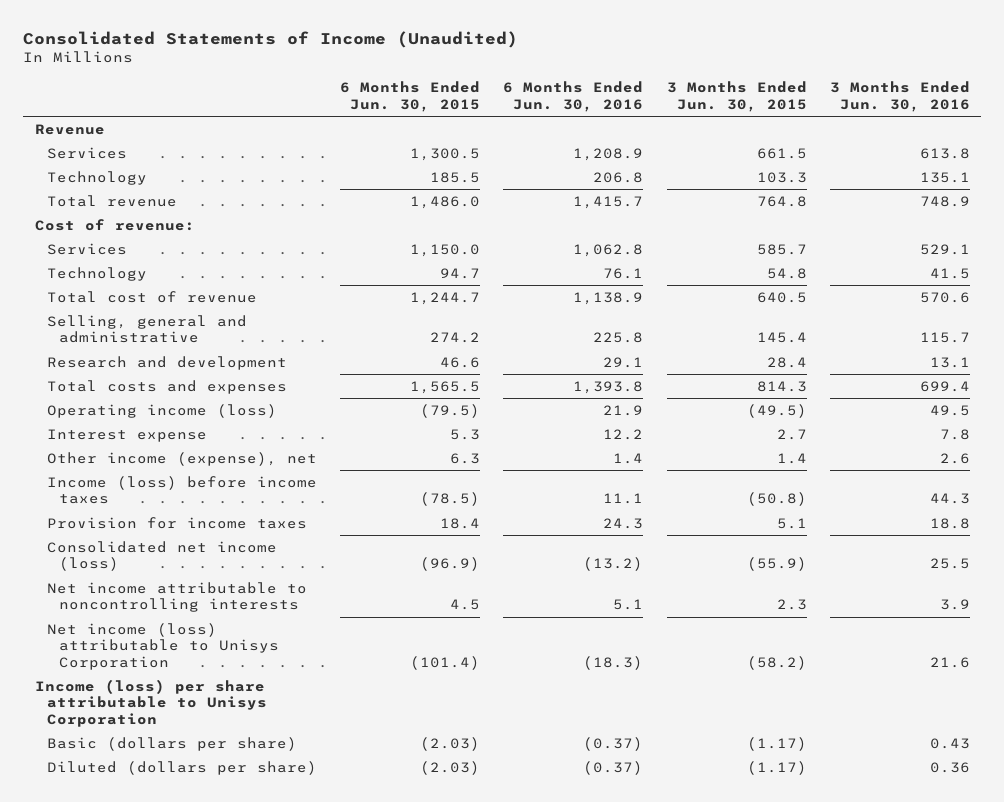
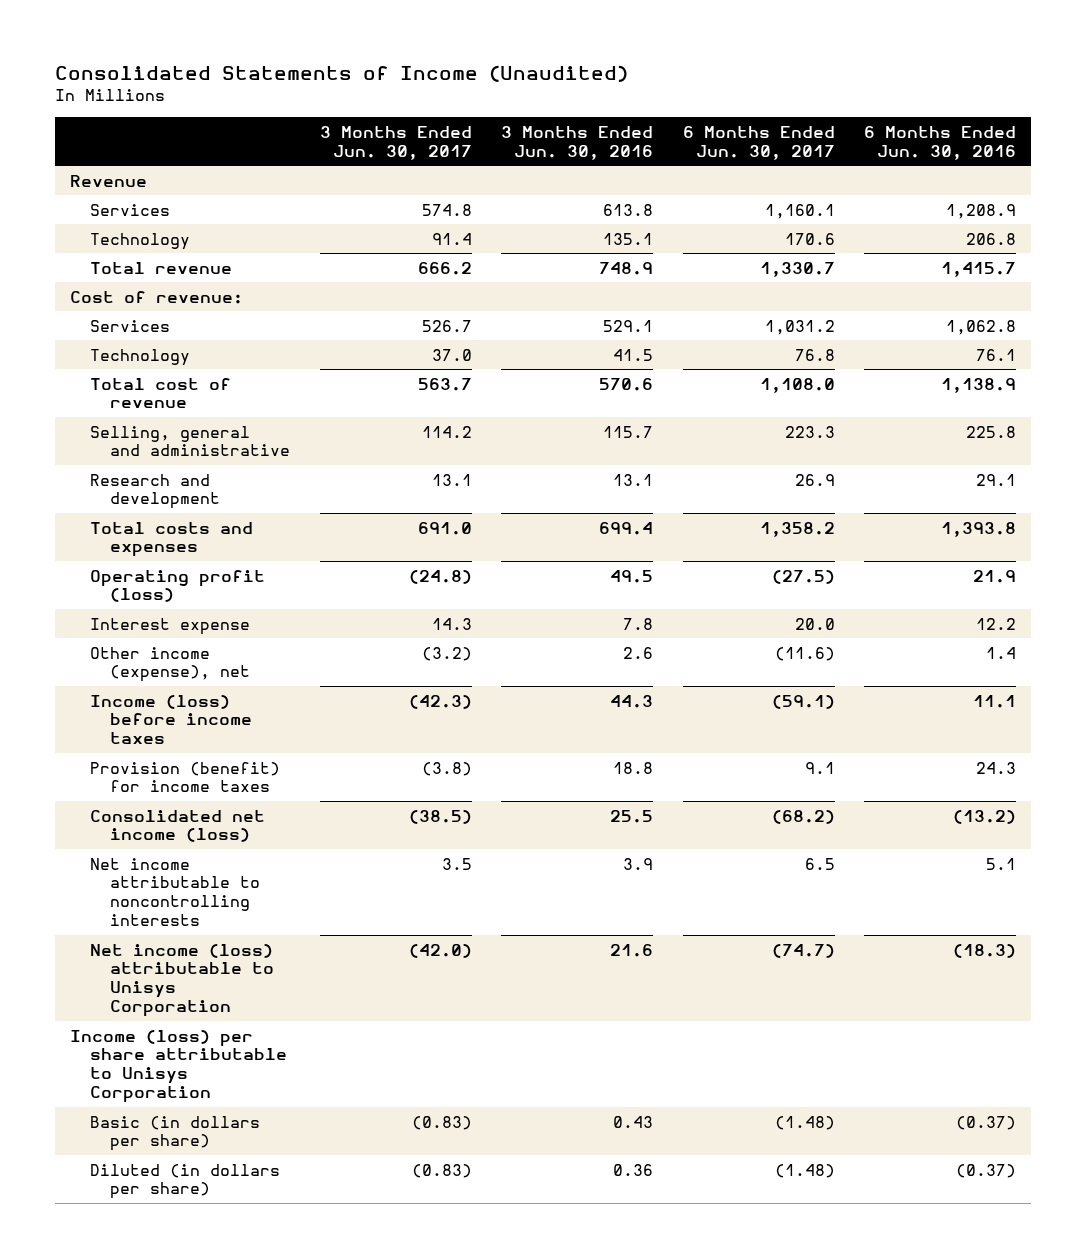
[340,81,481,112] 6 Months Ended Jun. 30, 2015 -> none
[666,81,807,112] 3 Months Ended Jun. 30, 2015 -> none
none -> [319,125,472,160] 3 Months Ended Jun. 30, 2017
none -> [682,125,835,160] 6 Months Ended Jun. 30, 2017
[46,403,277,418] Operating income (loss) -> [89,569,265,603] Operating profit (loss)
[46,516,307,529] Provision for income taxes -> [89,761,280,793] Provision (benefit) for income taxes
[46,736,297,751] Basic (dollars per share) -> [89,1115,260,1152] Basic (in dollars per share)
[46,760,317,775] Diluted (dollars per share) -> [89,1163,280,1200] Diluted (in dollars per share)

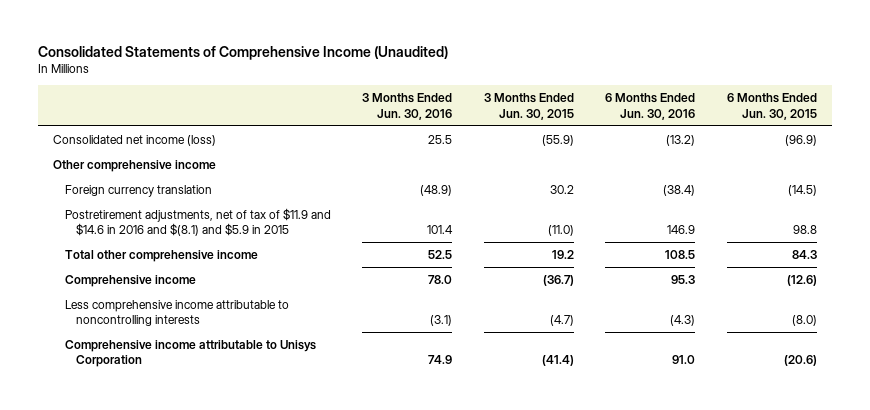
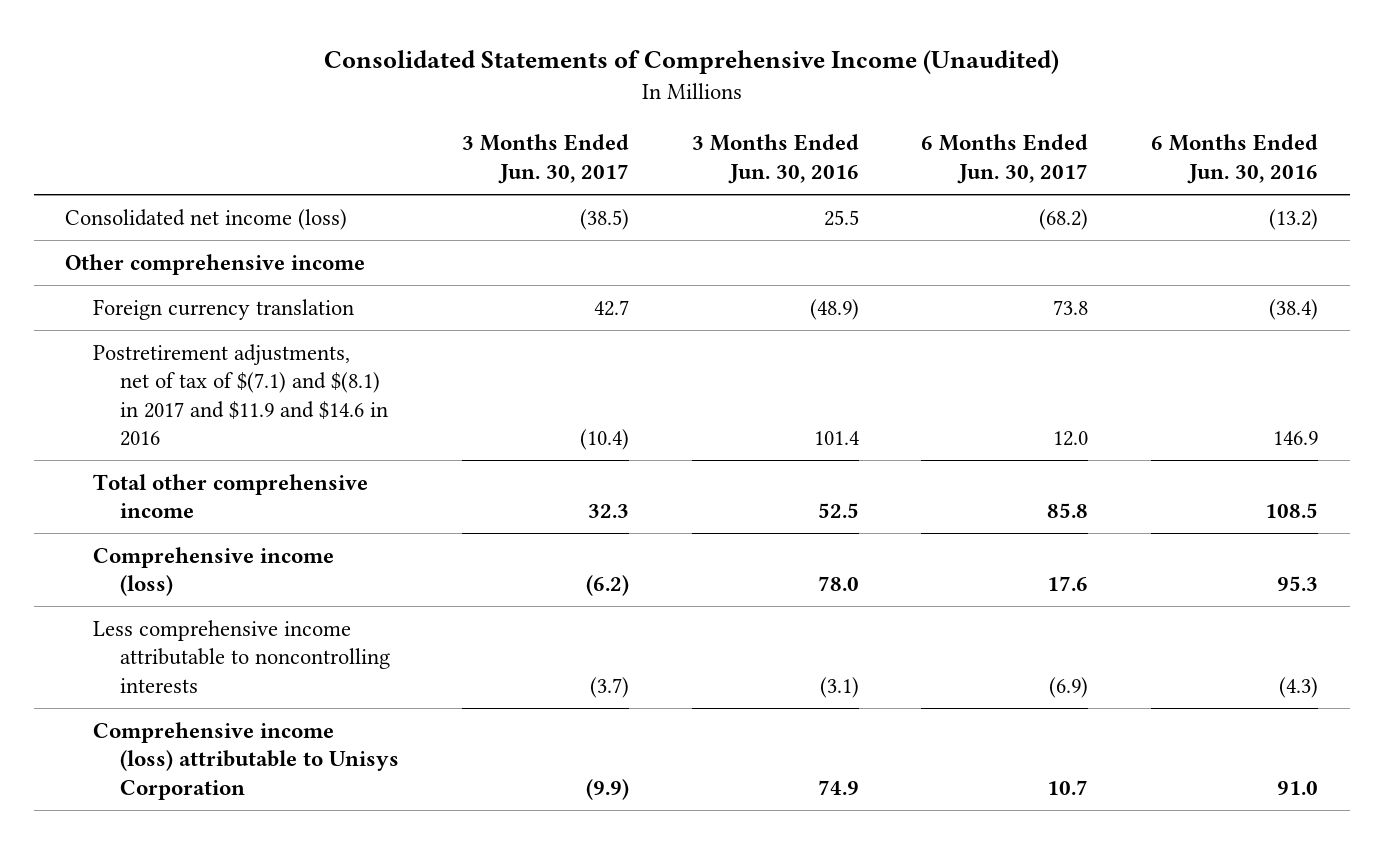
[483,93,574,120] 3 Months Ended Jun. 30, 2015 -> none
[726,93,817,120] 6 Months Ended Jun. 30, 2015 -> none
none -> [461,134,629,184] 3 Months Ended Jun. 30, 2017
none -> [921,134,1089,184] 6 Months Ended Jun. 30, 2017
[64,207,331,237] Postretirement adjustments, net of tax of $11.9 and $14.6 in 2016 and $(8.1) and $5.9 in 2015 -> [92,343,389,447] Postretirement adjustments, net of tax of $(7.1) and $(8.1) in 2017 and $11.9 and $14.6 in 2016
[64,274,196,287] Comprehensive income -> [92,546,334,597] Comprehensive income (loss)
[64,339,316,368] Comprehensive income attributable to Unisys Corporation -> [92,721,400,800] Comprehensive income (loss) attributable to Unisys Corporation

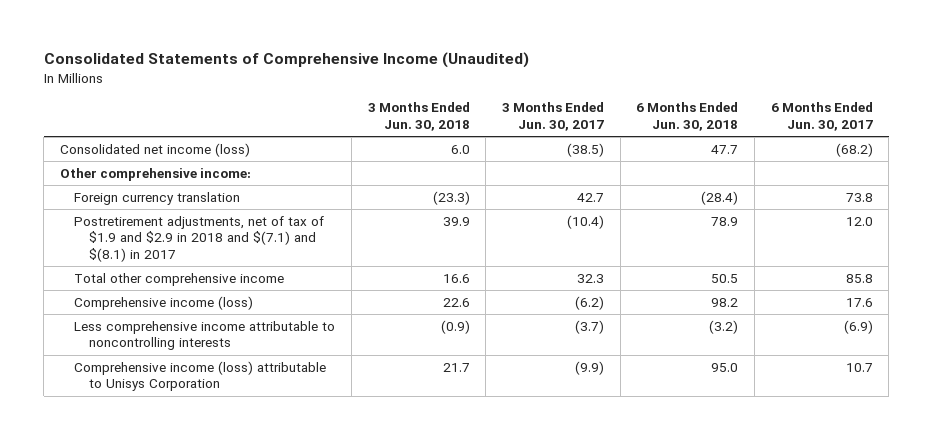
[691,134,859,184] 3 Months Ended Jun. 30, 2016 -> none
[1151,134,1319,184] 6 Months Ended Jun. 30, 2016 -> none
none -> [367,102,470,132] 3 Months Ended Jun. 30, 2018
none -> [636,102,739,132] 6 Months Ended Jun. 30, 2018
[65,253,366,275] Other comprehensive income -> [59,167,251,181] Other comprehensive income:
[92,343,389,447] Postretirement adjustments, net of tax of $(7.1) and $(8.1) in 2017 and $11.9 and $14.6 in 2016 -> [74,215,325,263] Postretirement adjustments, net of tax of $1.9 and $2.9 in 2018 and $(7.1) and $(8.1) in 2017

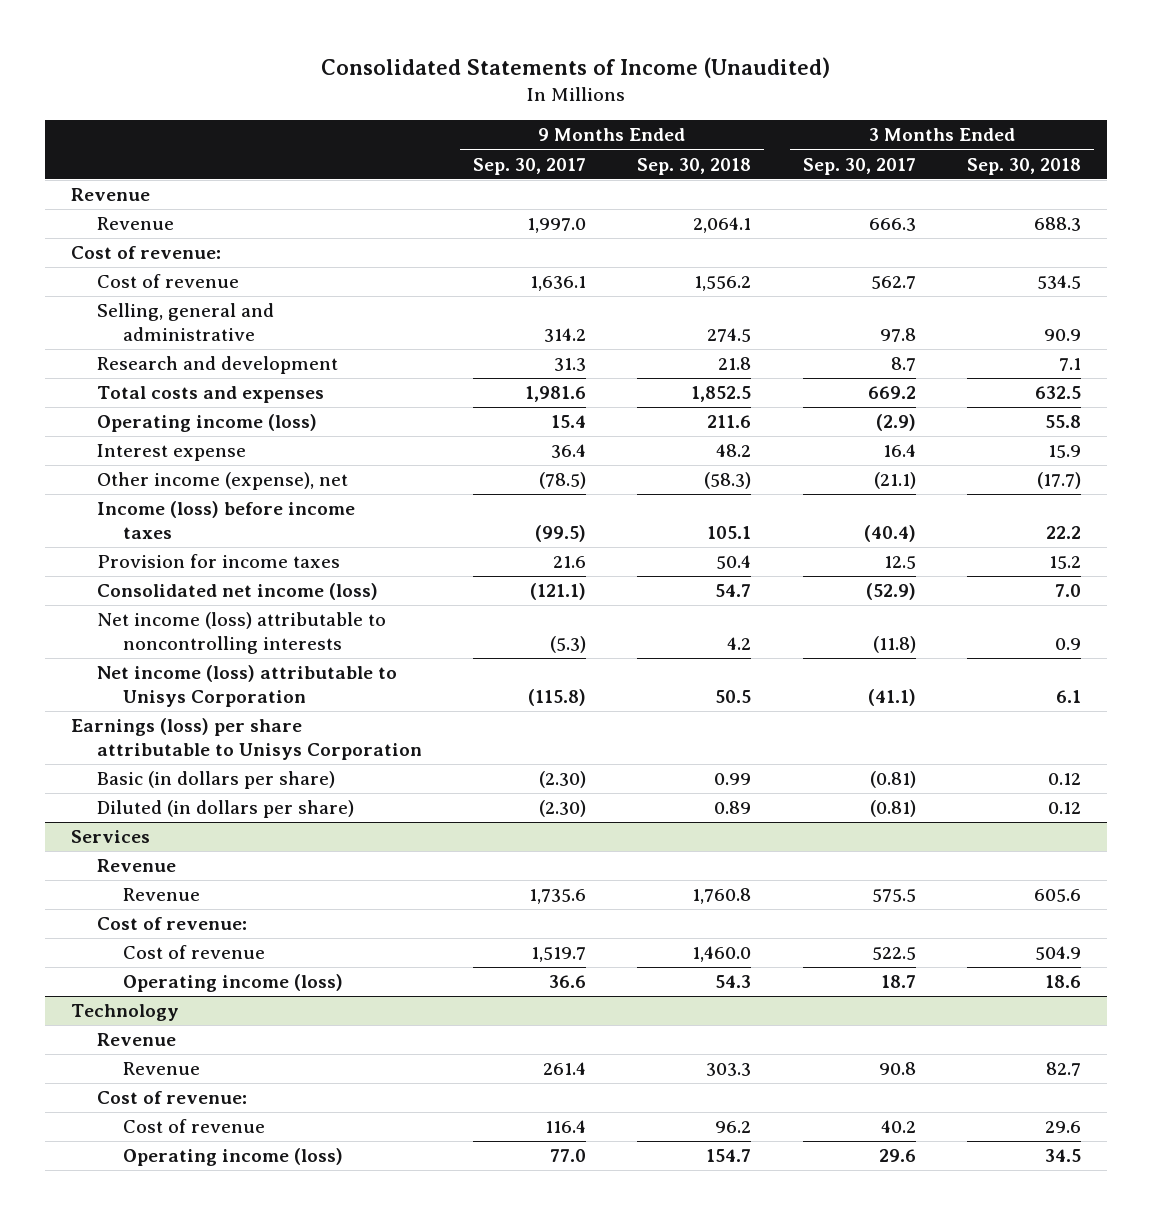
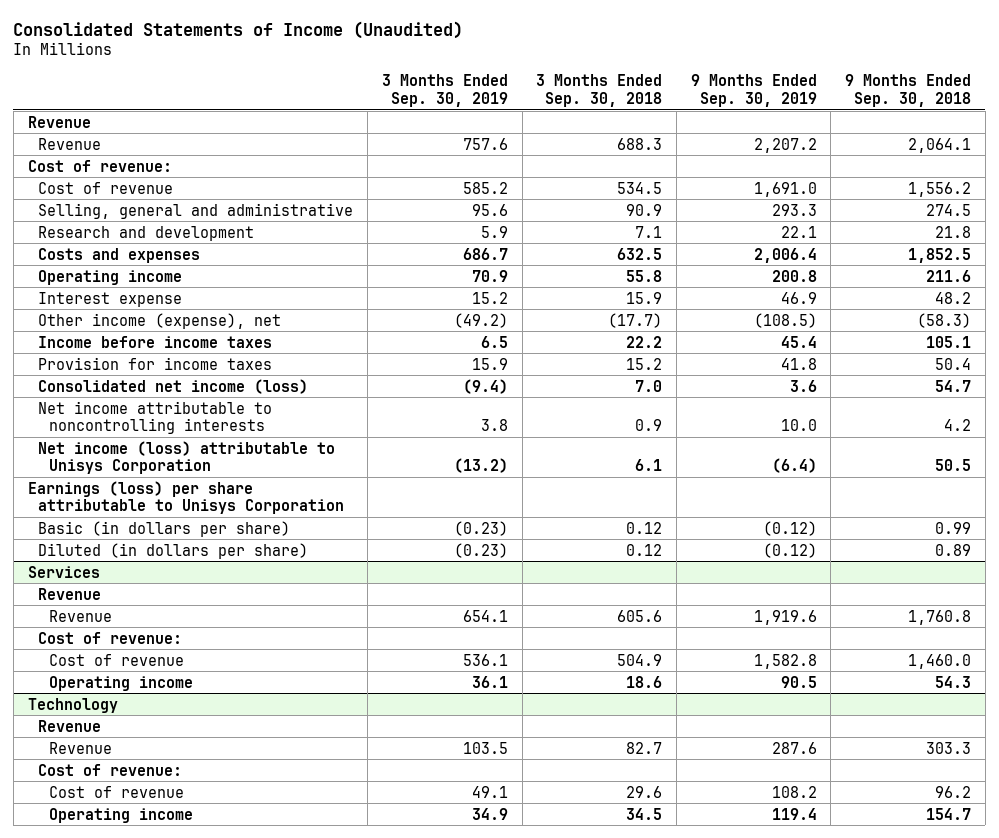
[473,157,587,175] Sep. 30, 2017 -> none
[802,157,916,175] Sep. 30, 2017 -> none
none -> [381,74,508,107] 3 Months Ended Sep. 30, 2019
none -> [690,74,817,107] 9 Months Ended Sep. 30, 2019
[96,386,324,404] Total costs and expenses -> [38,247,201,263] Costs and expenses
[96,414,317,433] Operating income (loss) -> [38,269,183,285] Operating income
[96,501,355,539] Income (loss) before income taxes -> [38,335,273,348] Income before income taxes
[96,612,386,654] Net income (loss) attributable to noncontrolling interests -> [38,400,273,434] Net income attributable to noncontrolling interests
[122,974,343,993] Operating income (loss) -> [49,675,194,691] Operating income
[122,1148,343,1167] Operating income (loss) -> [49,807,194,823] Operating income

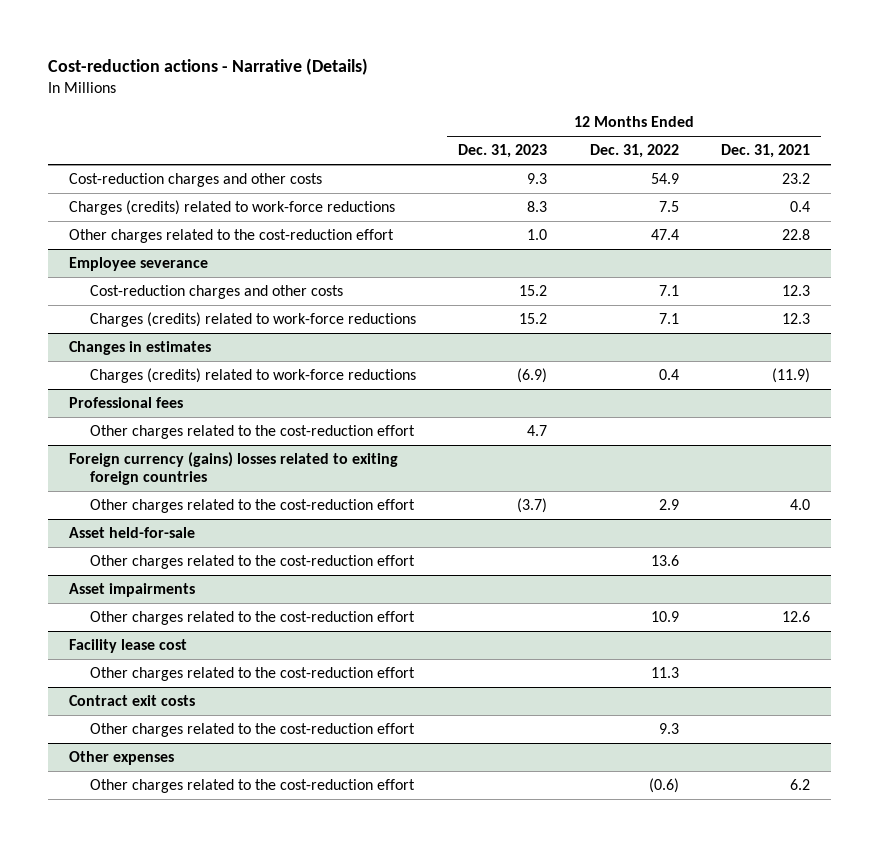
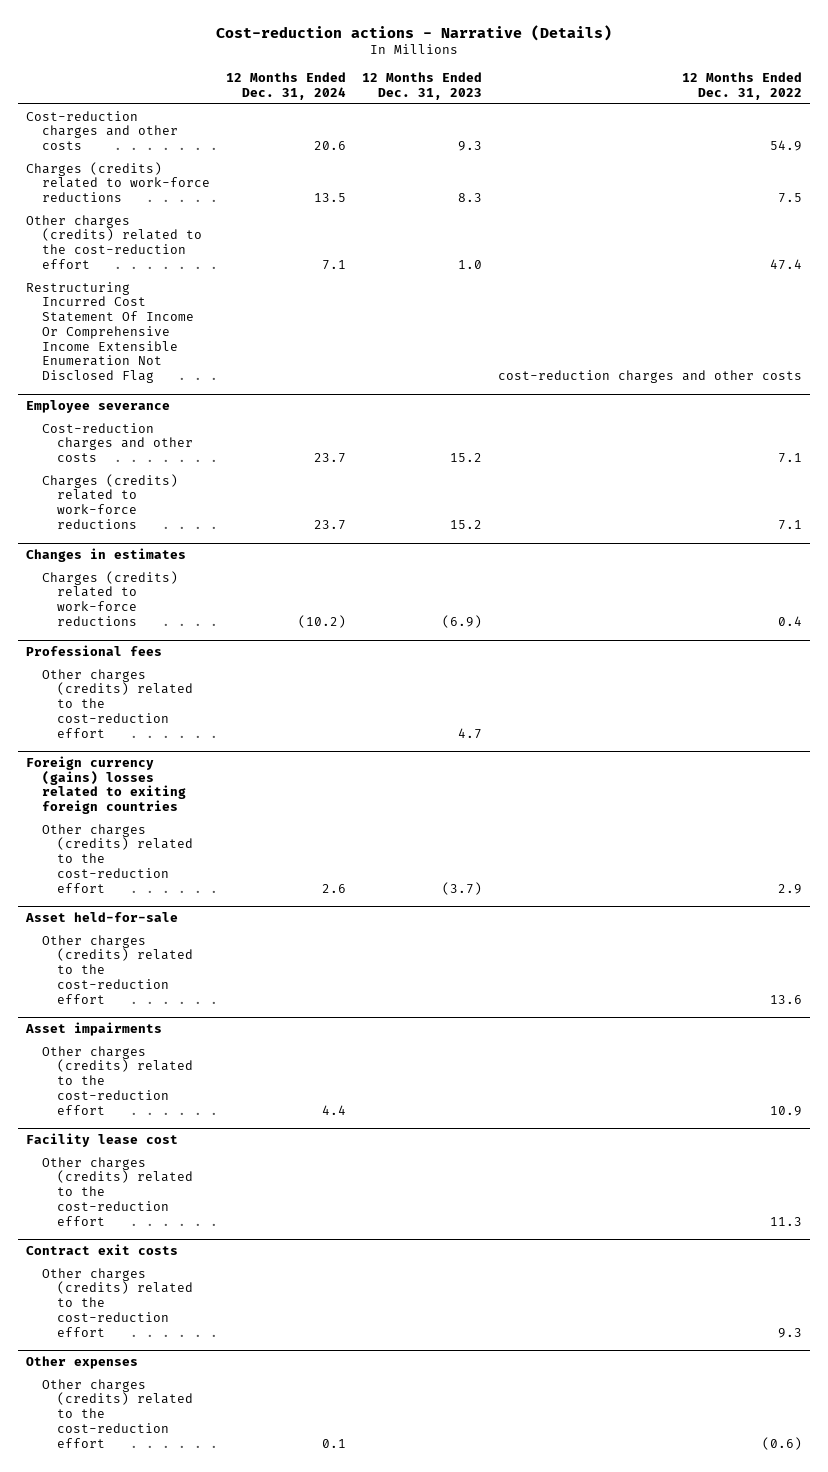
[720,144,810,159] Dec. 31, 2021 -> none
none -> [225,72,346,101] 12 Months Ended Dec. 31, 2024
[69,229,395,244] Other charges related to the cost-reduction effort -> [26,214,202,269] Other charges (credits) related to the cost-reduction effort
none -> [26,281,194,384] Restructuring Incurred Cost Statement Of Income Or Comprehensive Income Extensible Enumeration Not Disclosed Flag
[89,425,415,440] Other charges related to the cost-reduction effort -> [41,668,193,738] Other charges (credits) related to the cost-reduction effort
[89,499,415,514] Other charges related to the cost-reduction effort -> [41,823,193,893] Other charges (credits) related to the cost-reduction effort
[89,555,415,570] Other charges related to the cost-reduction effort -> [41,934,193,1004] Other charges (credits) related to the cost-reduction effort
[89,611,415,626] Other charges related to the cost-reduction effort -> [41,1045,193,1115] Other charges (credits) related to the cost-reduction effort
[89,667,415,682] Other charges related to the cost-reduction effort -> [41,1156,193,1226] Other charges (credits) related to the cost-reduction effort
[89,723,415,738] Other charges related to the cost-reduction effort -> [41,1267,193,1337] Other charges (credits) related to the cost-reduction effort
[89,779,415,794] Other charges related to the cost-reduction effort -> [41,1378,193,1448] Other charges (credits) related to the cost-reduction effort

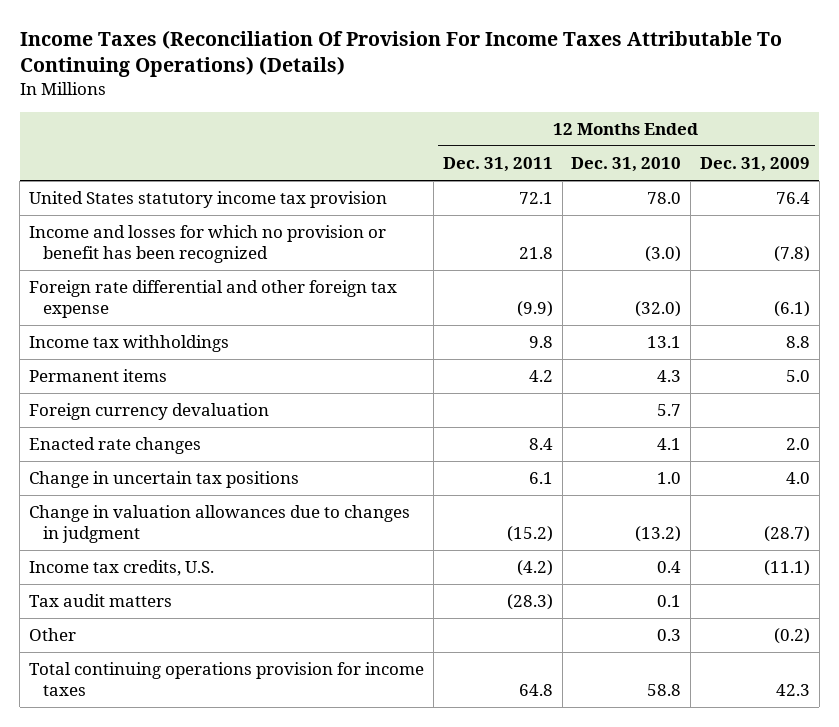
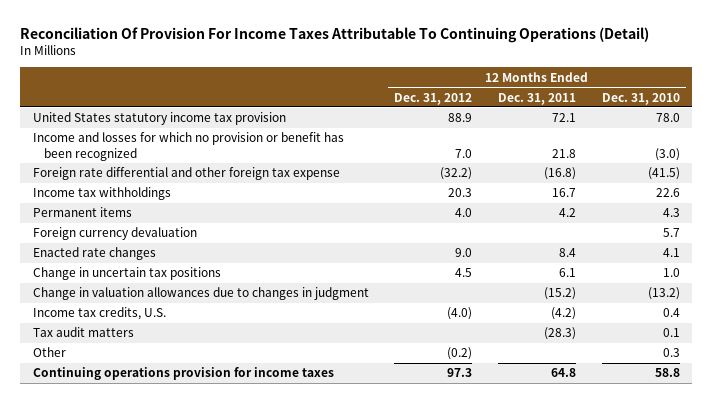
[19,30,782,78] Income Taxes (Reconciliation Of Provision For Income Taxes Attributable To Continuing Operations) (Details) -> [20,26,650,43] Reconciliation Of Provision For Income Taxes Attributable To Continuing Operations (Detail)
[700,157,811,173] Dec. 31, 2009 -> none
none -> [394,92,473,105] Dec. 31, 2012
[516,301,553,318] (9.9) -> [543,167,576,181] (16.8)
[635,301,682,318] (32.0) -> [647,167,680,181] (41.5)
[528,336,553,349] 9.8 -> [551,188,576,198] 16.7
[647,336,682,349] 13.1 -> [655,188,680,198] 22.6
[29,662,425,697] Total continuing operations provision for income taxes -> [32,367,334,381] Continuing operations provision for income taxes

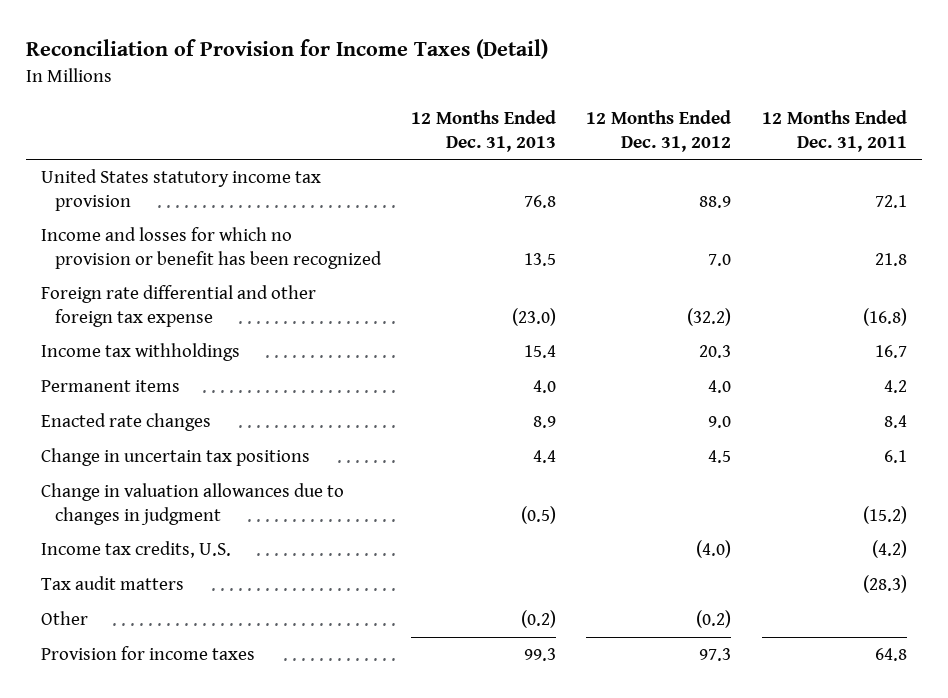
[20,26,650,43] Reconciliation Of Provision For Income Taxes Attributable To Continuing Operations (Detail) -> [25,38,548,59] Reconciliation of Provision for Income Taxes (Detail)
[601,92,680,105] Dec. 31, 2010 -> none
none -> [410,110,556,152] 12 Months Ended Dec. 31, 2013
[32,227,197,241] Foreign currency devaluation -> none
[32,367,334,381] Continuing operations provision for income taxes -> [40,646,255,661] Provision for income taxes

